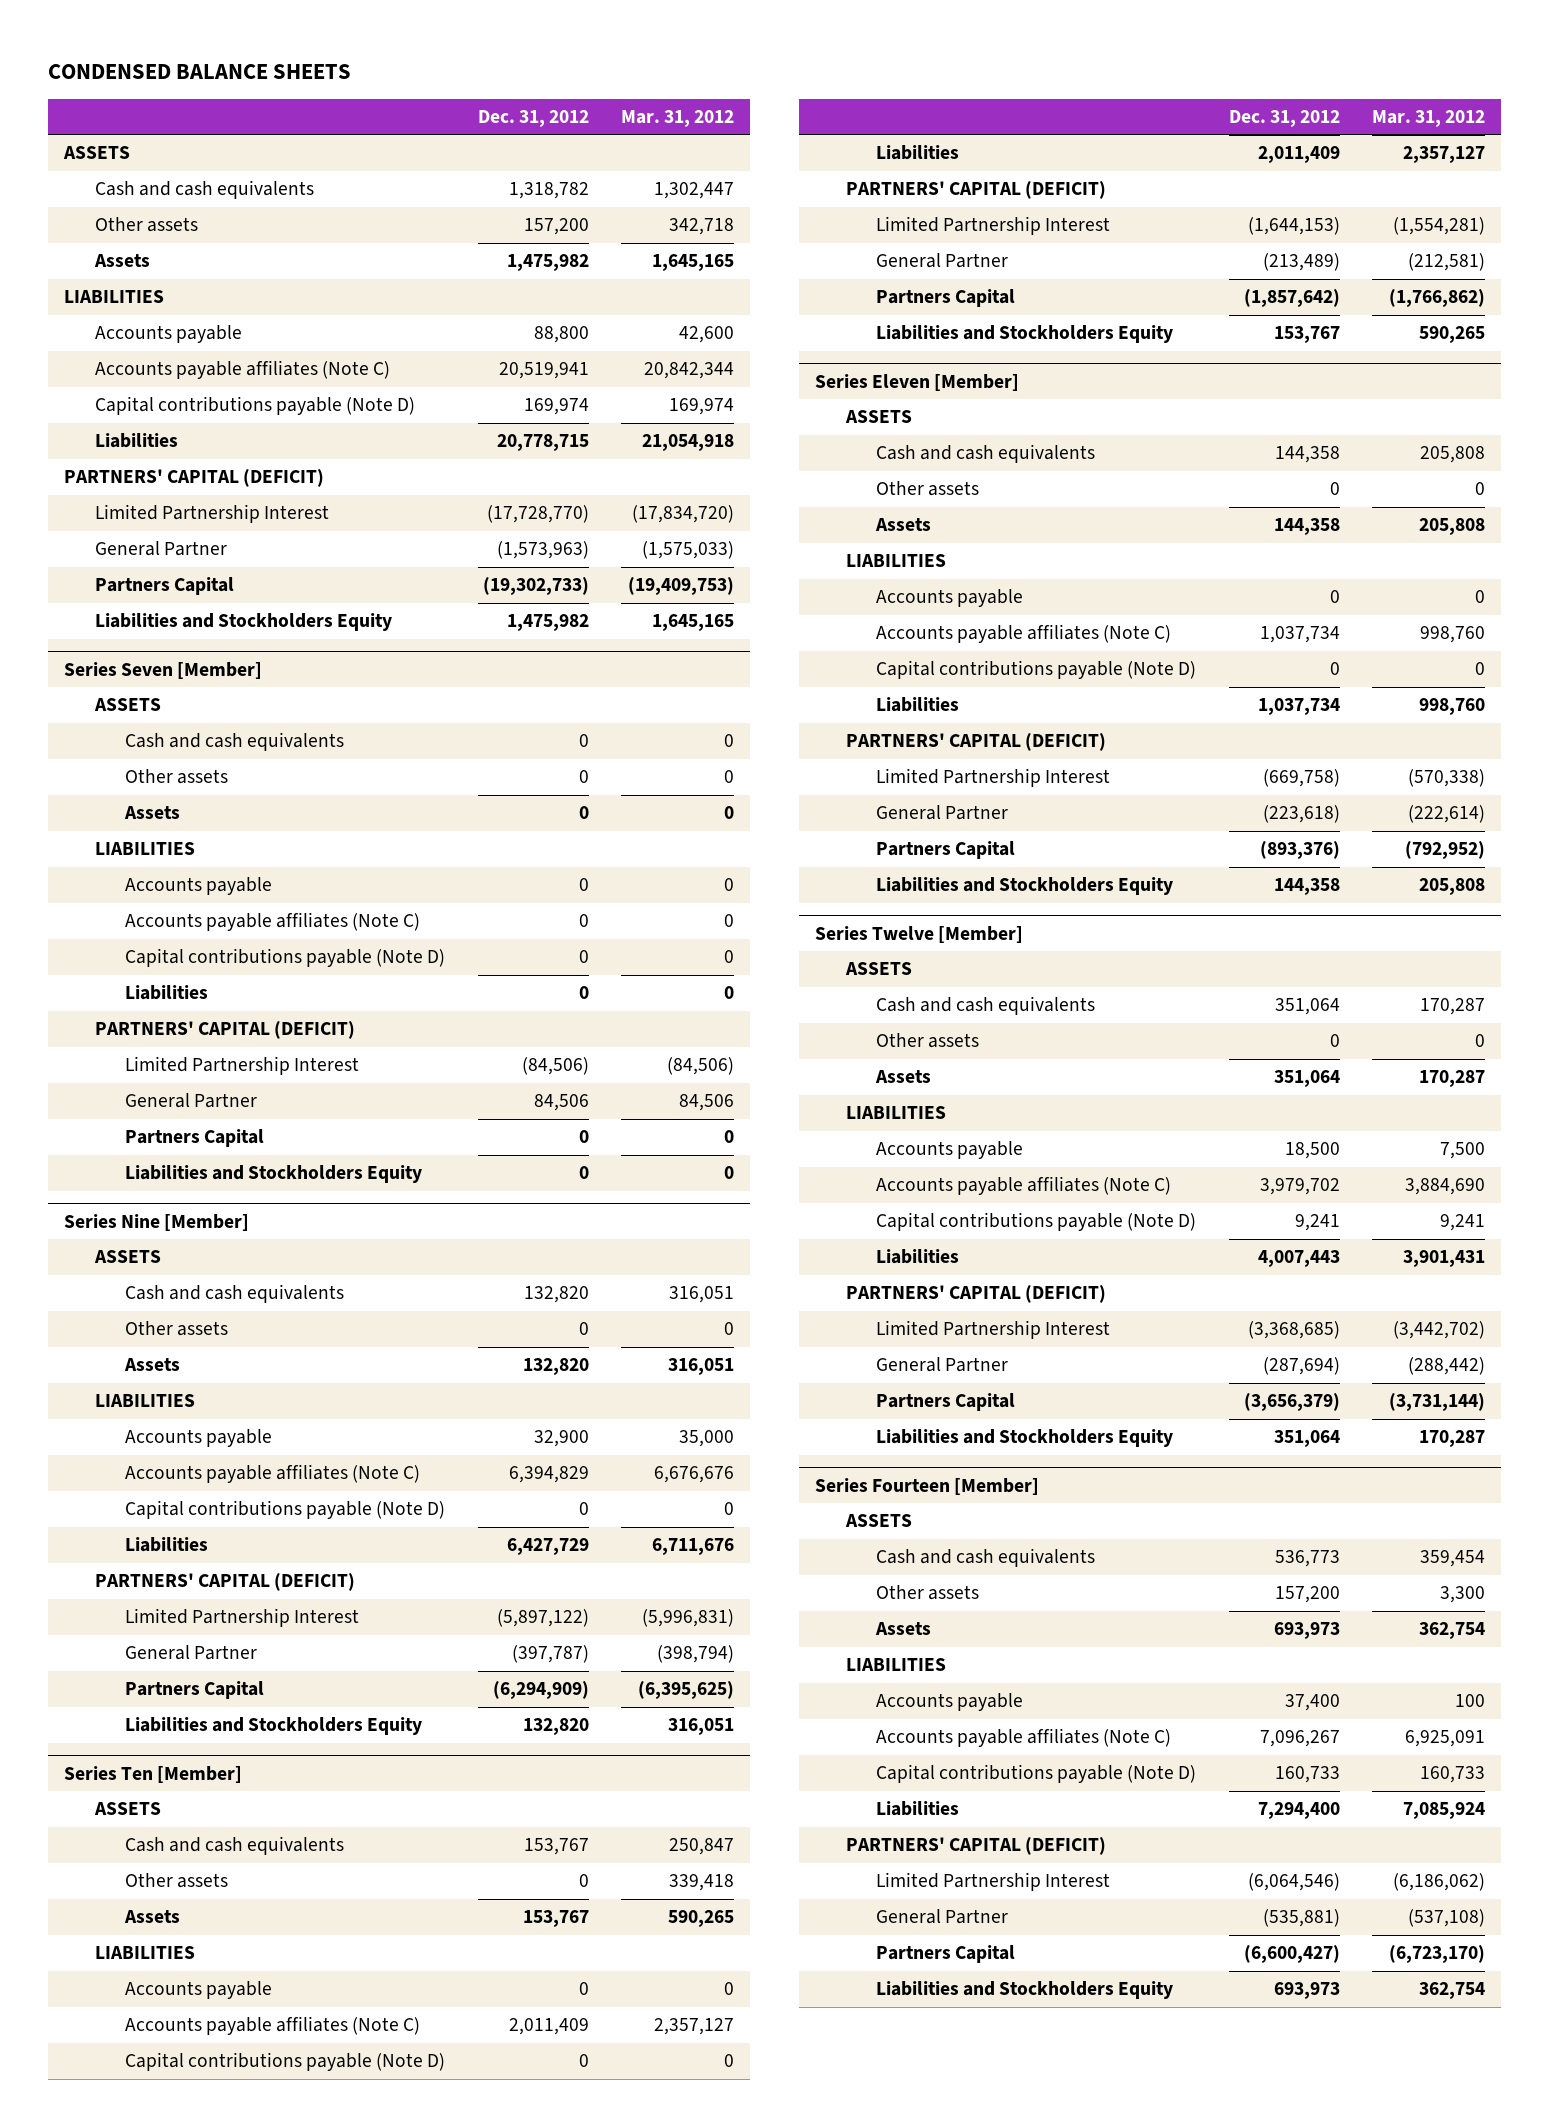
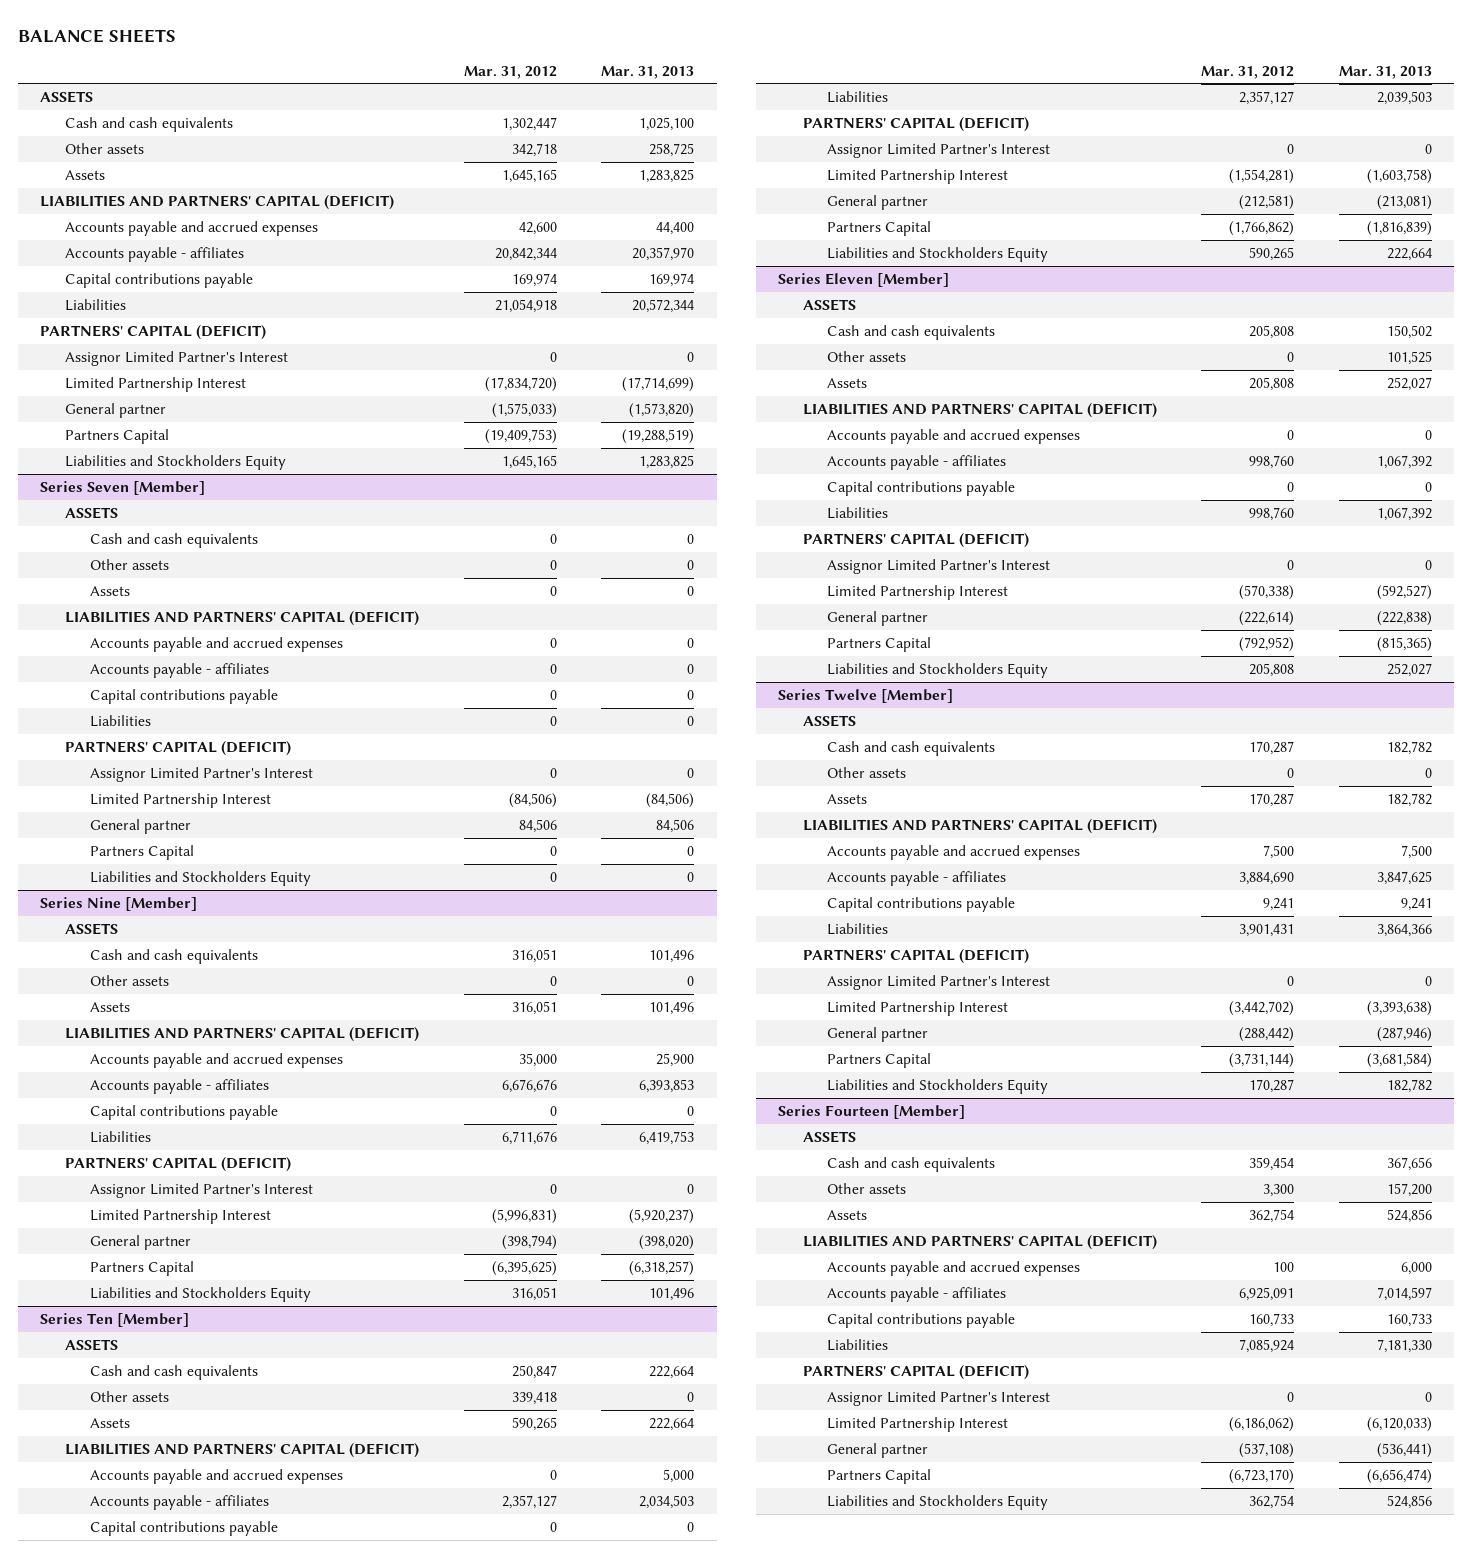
[48,63,352,79] CONDENSED BALANCE SHEETS -> [17,29,176,44] BALANCE SHEETS
[477,109,589,127] Dec. 31, 2012 -> none
none -> [601,65,695,79] Mar. 31, 2013
[64,290,165,304] LIABILITIES -> [40,194,395,210] LIABILITIES AND PARTNERS' CAPITAL (DEFICIT)
[94,325,242,344] Accounts payable -> [65,220,319,236] Accounts payable and accrued expenses
[94,360,390,380] Accounts payable affiliates (Note C) -> [65,246,245,262] Accounts payable - affiliates
[94,396,415,416] Capital contributions payable (Note D) -> [65,272,254,288] Capital contributions payable
none -> [65,350,289,366] Assignor Limited Partner's Interest
[94,541,227,557] General Partner -> [65,402,167,418] General partner
[94,842,195,856] LIABILITIES -> [65,610,420,626] LIABILITIES AND PARTNERS' CAPITAL (DEFICIT)
[125,877,273,896] Accounts payable -> [89,636,343,652] Accounts payable and accrued expenses
[125,912,421,932] Accounts payable affiliates (Note C) -> [89,662,269,678] Accounts payable - affiliates
[125,948,446,968] Capital contributions payable (Note D) -> [89,688,278,704] Capital contributions payable
none -> [89,766,313,782] Assignor Limited Partner's Interest
[125,1093,258,1109] General Partner -> [89,818,191,834] General partner
[94,1394,195,1408] LIABILITIES -> [65,1026,420,1042] LIABILITIES AND PARTNERS' CAPITAL (DEFICIT)
[125,1429,273,1448] Accounts payable -> [89,1052,343,1068] Accounts payable and accrued expenses
[125,1464,421,1484] Accounts payable affiliates (Note C) -> [89,1078,269,1094] Accounts payable - affiliates
[125,1500,446,1520] Capital contributions payable (Note D) -> [89,1104,278,1120] Capital contributions payable
none -> [89,1182,313,1198] Assignor Limited Partner's Interest
[125,1645,258,1661] General Partner -> [89,1234,191,1250] General partner
[94,1946,195,1960] LIABILITIES -> [65,1442,420,1458] LIABILITIES AND PARTNERS' CAPITAL (DEFICIT)
[125,1981,273,2000] Accounts payable -> [89,1468,343,1484] Accounts payable and accrued expenses
[125,2016,421,2036] Accounts payable affiliates (Note C) -> [89,1494,269,1510] Accounts payable - affiliates
[125,2052,446,2072] Capital contributions payable (Note D) -> [89,1520,278,1536] Capital contributions payable
none -> [827,142,1051,158] Assignor Limited Partner's Interest
[876,253,1009,269] General Partner -> [827,194,929,210] General partner
[845,554,946,568] LIABILITIES -> [802,402,1157,418] LIABILITIES AND PARTNERS' CAPITAL (DEFICIT)
[876,589,1024,608] Accounts payable -> [827,428,1081,444] Accounts payable and accrued expenses
[876,624,1172,644] Accounts payable affiliates (Note C) -> [827,454,1007,470] Accounts payable - affiliates
[876,660,1197,680] Capital contributions payable (Note D) -> [827,480,1016,496] Capital contributions payable
none -> [827,558,1051,574] Assignor Limited Partner's Interest
[876,805,1009,821] General Partner -> [827,610,929,626] General partner
[845,1106,946,1120] LIABILITIES -> [802,818,1157,834] LIABILITIES AND PARTNERS' CAPITAL (DEFICIT)
[876,1141,1024,1160] Accounts payable -> [827,844,1081,860] Accounts payable and accrued expenses
[876,1176,1172,1196] Accounts payable affiliates (Note C) -> [827,870,1007,886] Accounts payable - affiliates
[876,1212,1197,1232] Capital contributions payable (Note D) -> [827,896,1016,912] Capital contributions payable
none -> [827,974,1051,990] Assignor Limited Partner's Interest
[876,1357,1009,1373] General Partner -> [827,1026,929,1042] General partner
[845,1658,946,1672] LIABILITIES -> [802,1234,1157,1250] LIABILITIES AND PARTNERS' CAPITAL (DEFICIT)
[876,1693,1024,1712] Accounts payable -> [827,1260,1081,1276] Accounts payable and accrued expenses
[876,1728,1172,1748] Accounts payable affiliates (Note C) -> [827,1286,1007,1302] Accounts payable - affiliates
[876,1764,1197,1784] Capital contributions payable (Note D) -> [827,1312,1016,1328] Capital contributions payable
none -> [827,1390,1051,1406] Assignor Limited Partner's Interest
[876,1909,1009,1925] General Partner -> [827,1442,929,1458] General partner

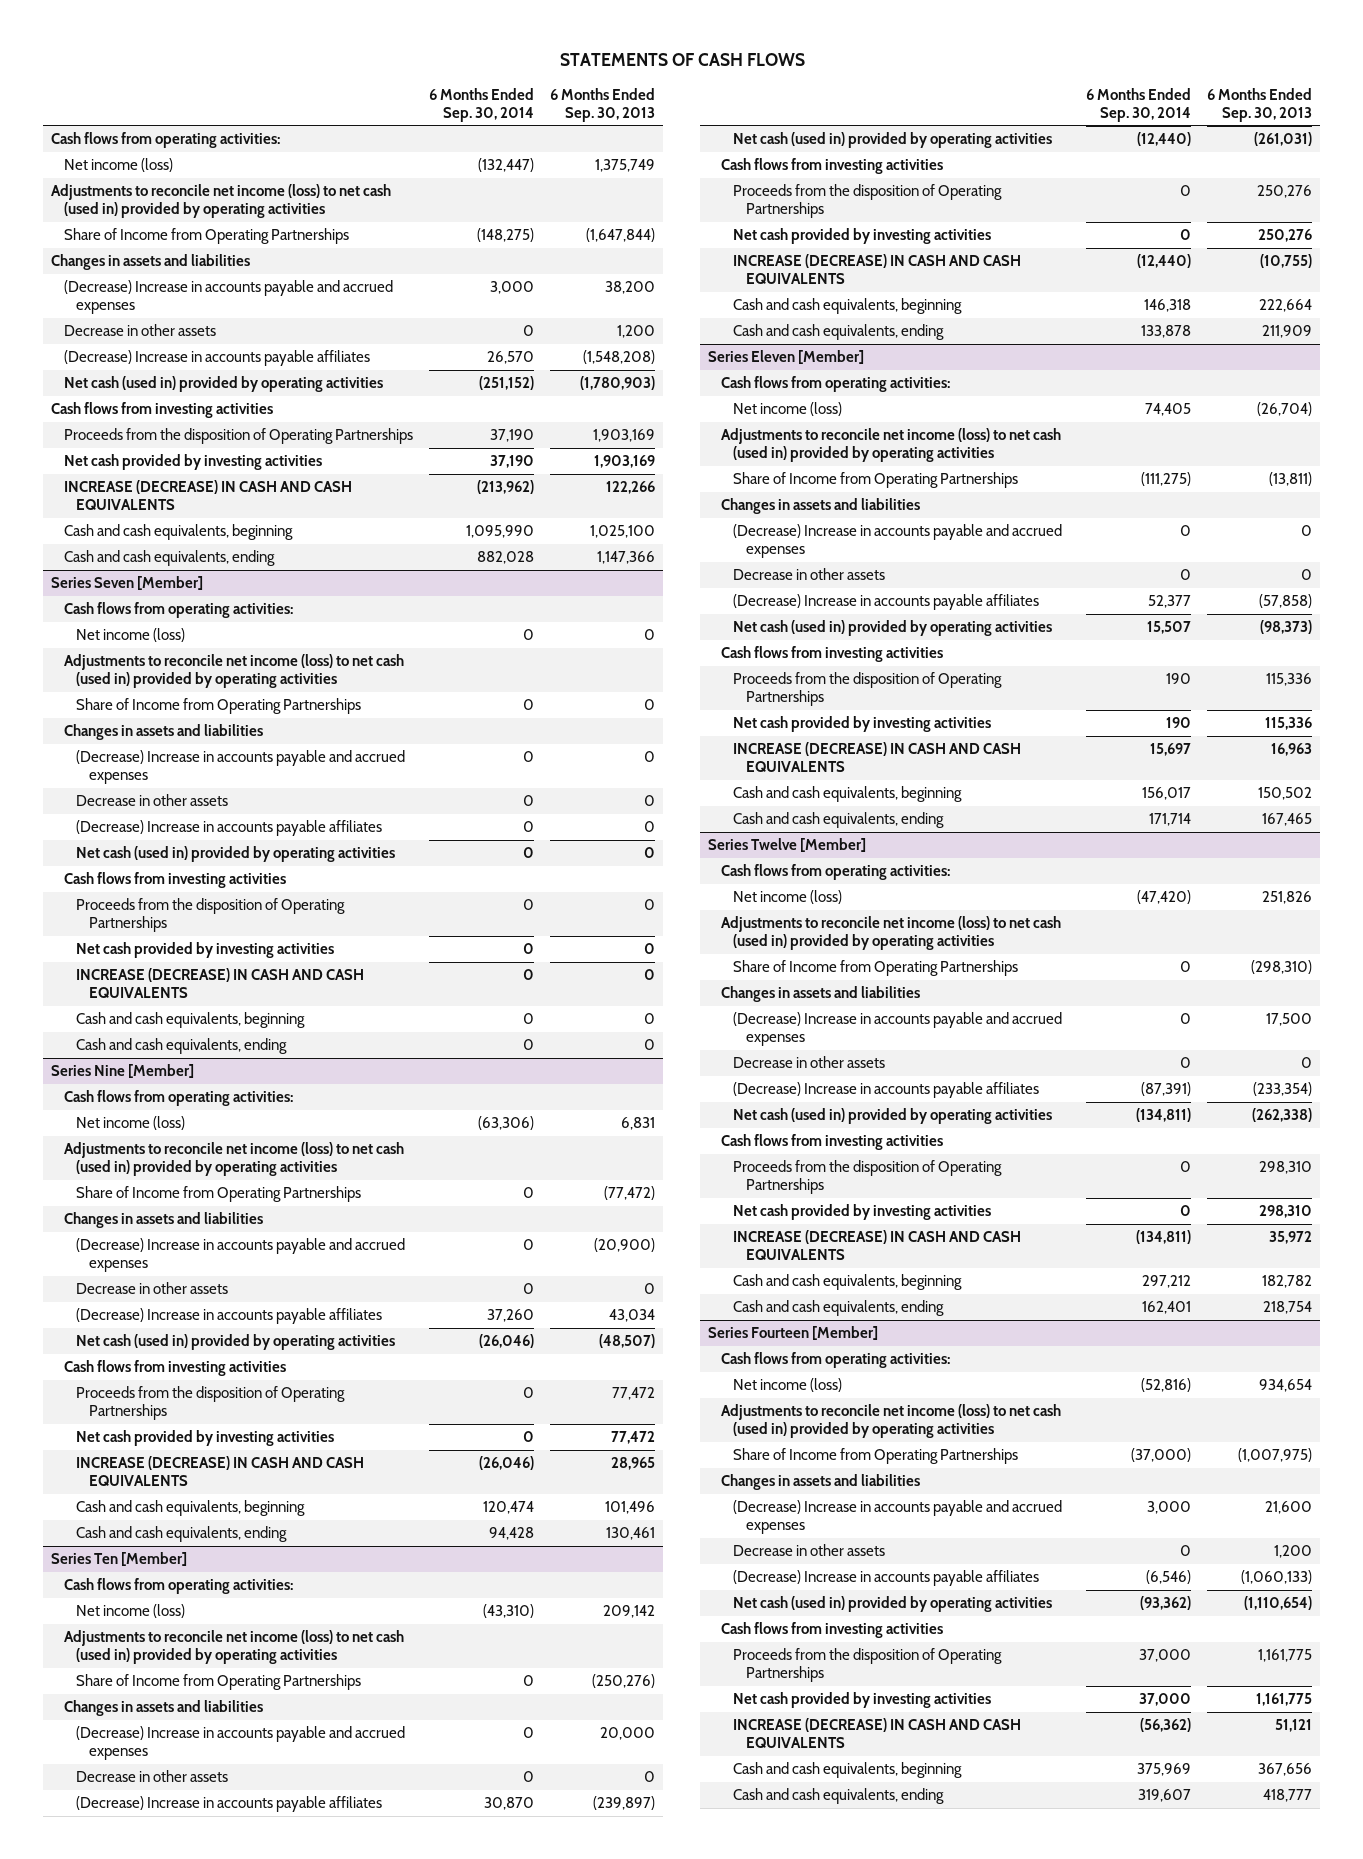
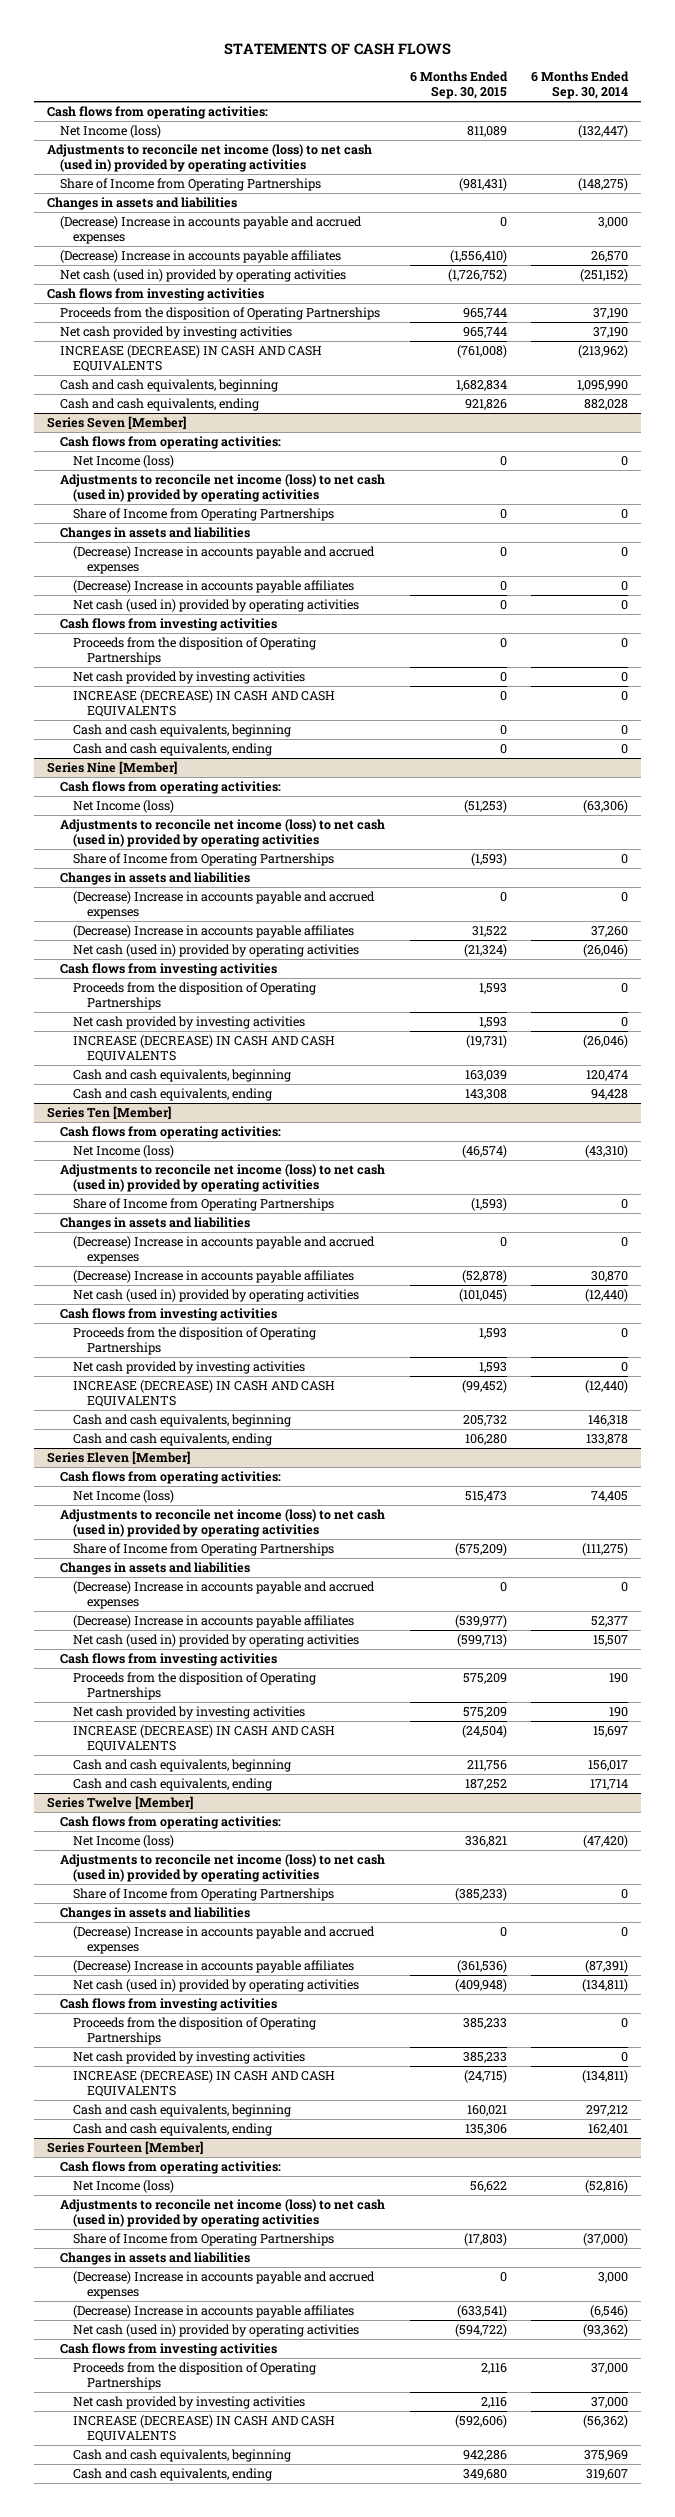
[549,87,655,122] 6 Months Ended Sep. 30, 2013 -> none
none -> [409,70,508,100] 6 Months Ended Sep. 30, 2015
[63,158,173,173] Net income (loss) -> [60,125,162,139] Net Income (loss)
[63,324,216,337] Decrease in other assets -> none
[76,628,186,643] Net income (loss) -> [73,455,175,469] Net Income (loss)
[76,794,229,807] Decrease in other assets -> none
[76,1116,186,1131] Net income (loss) -> [73,800,175,814] Net Income (loss)
[76,1282,229,1295] Decrease in other assets -> none
[76,1604,186,1619] Net income (loss) -> [73,1145,175,1159] Net Income (loss)
[76,1770,229,1783] Decrease in other assets -> none
[733,402,843,417] Net income (loss) -> [73,1490,175,1504] Net Income (loss)
[733,568,886,581] Decrease in other assets -> none
[733,890,843,905] Net income (loss) -> [73,1835,175,1849] Net Income (loss)
[733,1056,886,1069] Decrease in other assets -> none
[733,1378,843,1393] Net income (loss) -> [73,2180,175,2194] Net Income (loss)
[733,1544,886,1557] Decrease in other assets -> none

